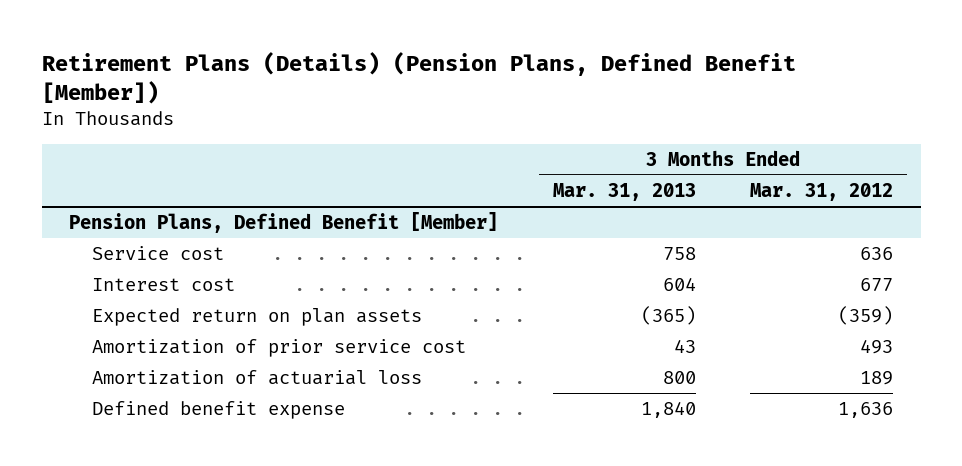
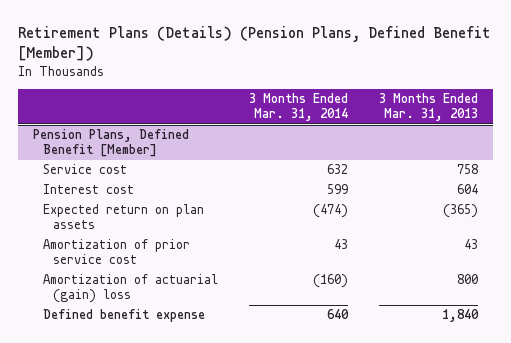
[750,182,894,201] Mar. 31, 2012 -> none
none -> [249,93,349,122] 3 Months Ended Mar. 31, 2014
[92,370,423,386] Amortization of actuarial loss -> [43,274,219,304] Amortization of actuarial (gain) loss

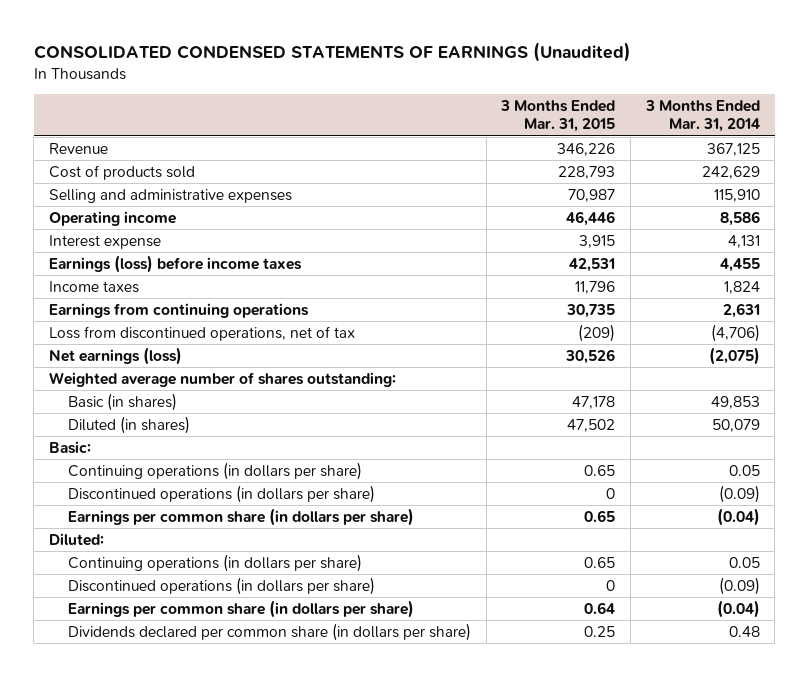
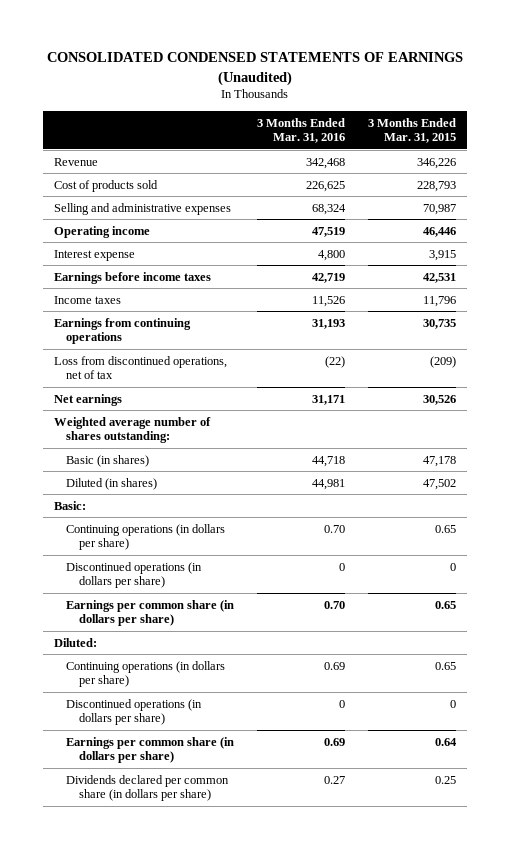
[644,99,760,133] 3 Months Ended Mar. 31, 2014 -> none
none -> [256,117,345,143] 3 Months Ended Mar. 31, 2016
[49,254,303,273] Earnings (loss) before income taxes -> [54,271,212,284] Earnings before income taxes
[49,346,183,365] Net earnings (loss) -> [54,393,123,406] Net earnings

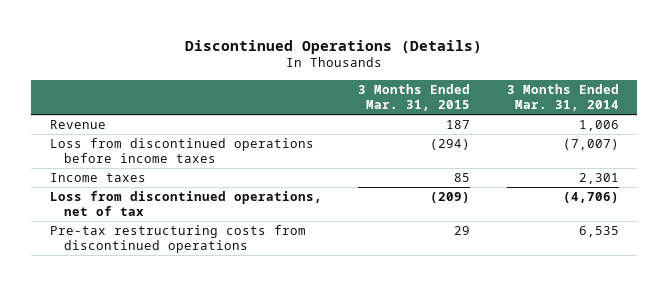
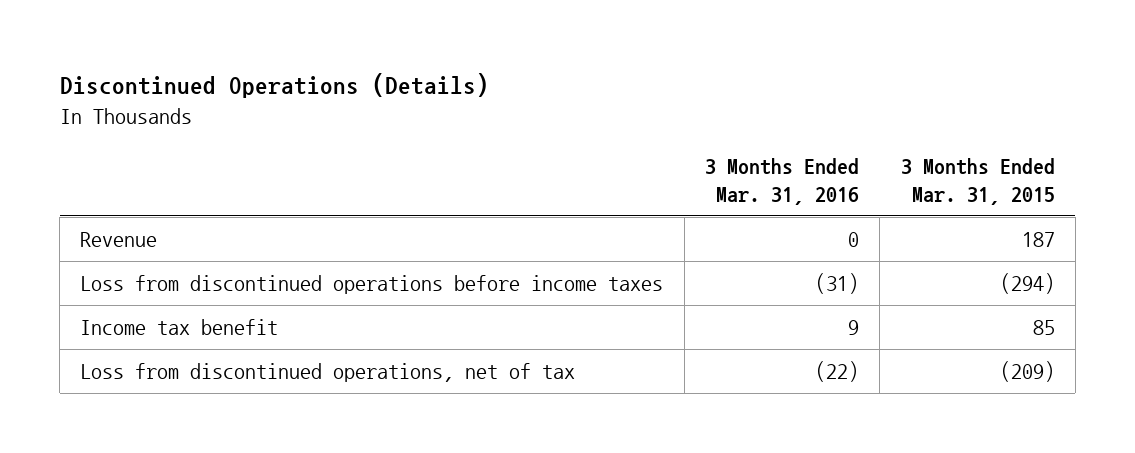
[506,83,619,111] 3 Months Ended Mar. 31, 2014 -> none
none -> [704,158,859,205] 3 Months Ended Mar. 31, 2016
[49,173,146,183] Income taxes -> [80,319,279,336] Income tax benefit
[49,225,306,254] Pre-tax restructuring costs from discontinued operations -> none

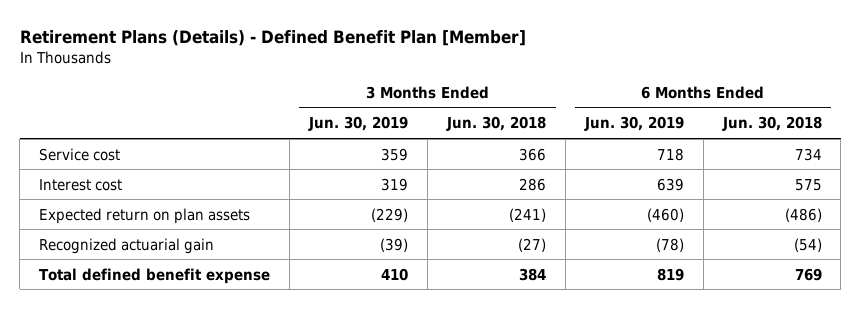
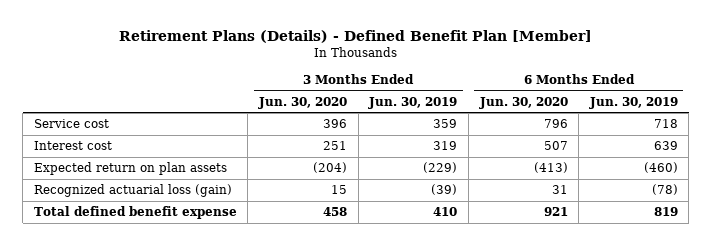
[445,116,546,132] Jun. 30, 2018 -> none
[721,116,822,132] Jun. 30, 2018 -> none
none -> [258,96,348,109] Jun. 30, 2020
none -> [478,96,568,109] Jun. 30, 2020
[39,237,215,254] Recognized actuarial gain -> [33,184,232,198] Recognized actuarial loss (gain)

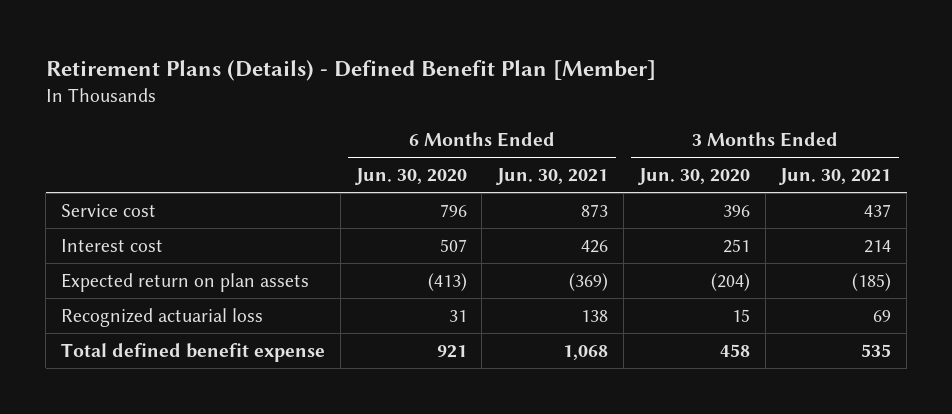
[368,96,458,109] Jun. 30, 2019 -> none
[588,96,678,109] Jun. 30, 2019 -> none
none -> [496,168,609,186] Jun. 30, 2021
none -> [779,168,892,186] Jun. 30, 2021
[33,184,232,198] Recognized actuarial loss (gain) -> [60,308,263,328] Recognized actuarial loss

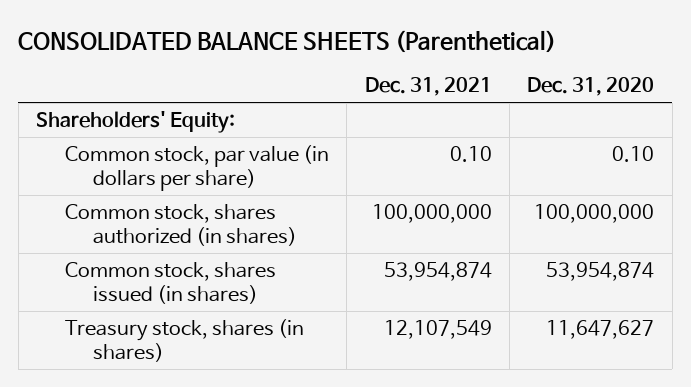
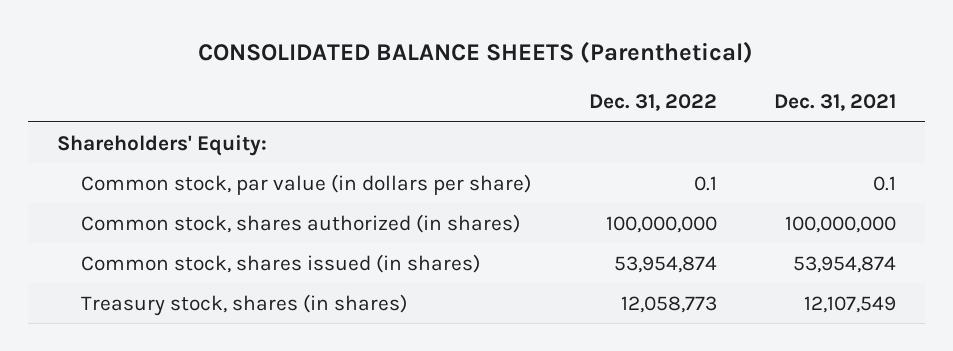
[527,77,655,97] Dec. 31, 2020 -> none
none -> [588,94,717,112] Dec. 31, 2022
[449,145,492,162] 0.10 -> [873,175,897,191] 0.1

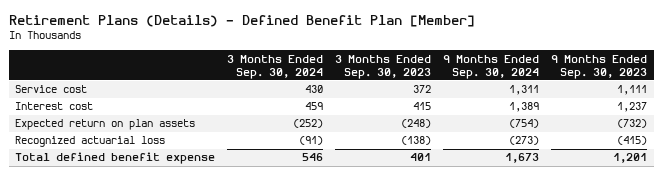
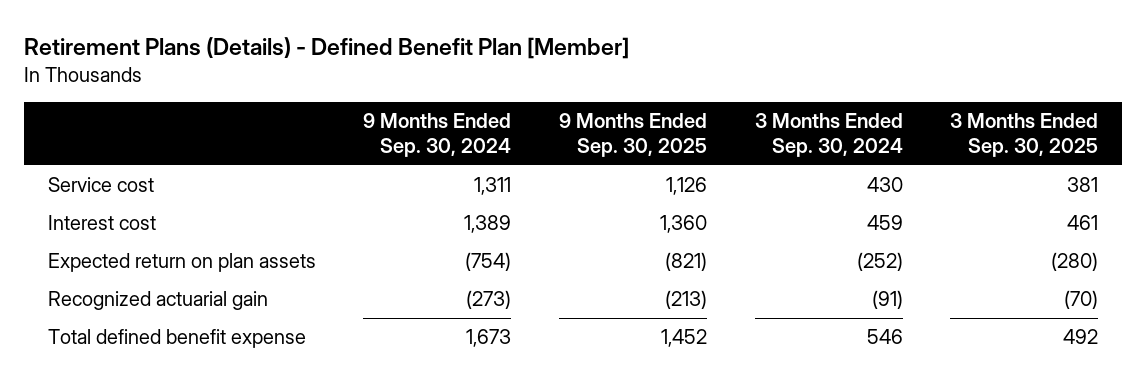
[335,54,432,79] 3 Months Ended Sep. 30, 2023 -> none
[551,54,648,79] 9 Months Ended Sep. 30, 2023 -> none
none -> [559,112,708,157] 9 Months Ended Sep. 30, 2025
none -> [950,112,1099,157] 3 Months Ended Sep. 30, 2025
[14,136,165,148] Recognized actuarial loss -> [47,291,268,311] Recognized actuarial gain

